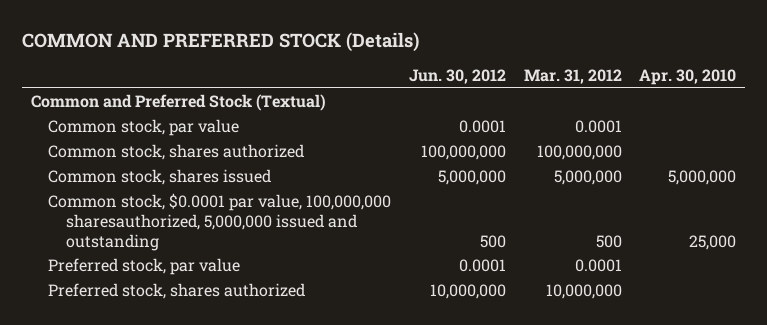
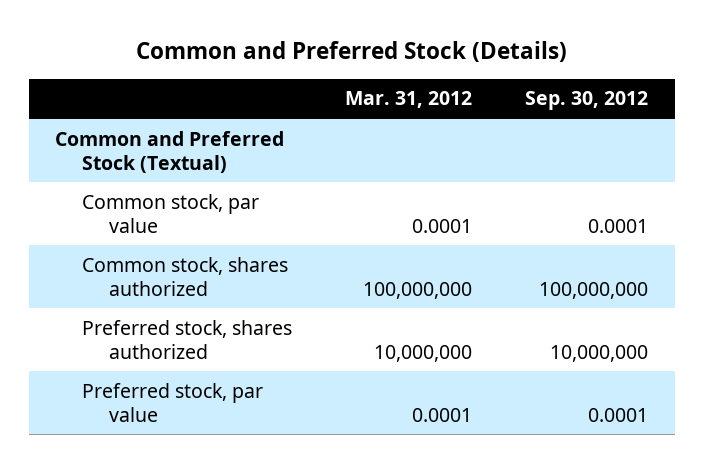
[21,31,419,52] COMMON AND PREFERRED STOCK (Details) -> [135,41,567,63] Common and Preferred Stock (Details)
[408,69,506,85] Jun. 30, 2012 -> none
[639,69,737,86] Apr. 30, 2010 -> none
none -> [525,91,649,111] Sep. 30, 2012
[48,169,272,186] Common stock, shares issued -> none
[48,193,392,251] Common stock, $0.0001 par value, 100,000,000 sharesauthorized, 5,000,000 issued and outstanding -> none
[48,258,241,276] Preferred stock, par value -> [82,382,264,422] Preferred stock, par value

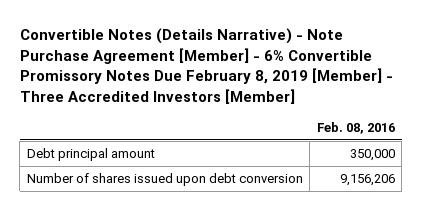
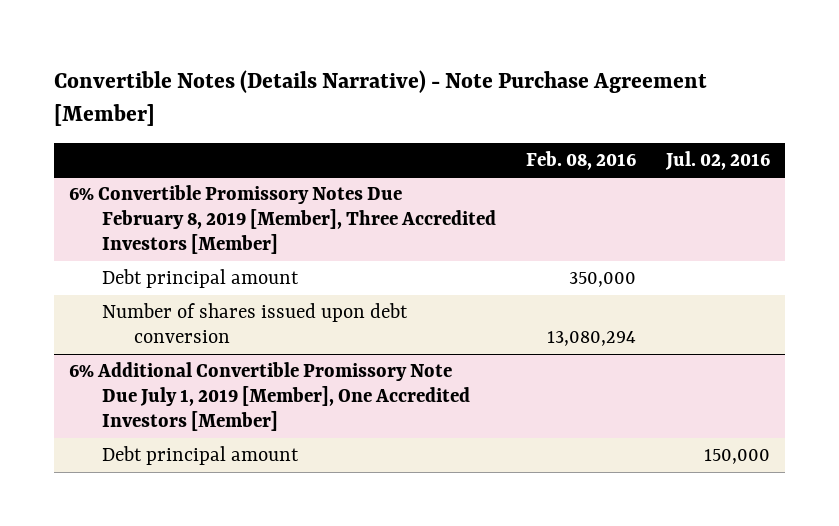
[19,28,393,104] Convertible Notes (Details Narrative) - Note Purchase Agreement [Member] - 6% Convertible Promissory Notes Due February 8, 2019 [Member] - Three Accredited Investors [Member] -> [54,69,708,127] Convertible Notes (Details Narrative) - Note Purchase Agreement [Member]
none -> [664,150,770,170] Jul. 02, 2016
none -> [69,185,496,254] 6% Convertible Promissory Notes Due February 8, 2019 [Member], Three Accredited Investors [Member]
[339,174,395,187] 9,156,206 -> [546,330,636,346] 13,080,294
none -> [69,362,470,431] 6% Additional Convertible Promissory Note Due July 1, 2019 [Member], One Accredited Investors [Member]
none -> [101,446,299,466] Debt principal amount

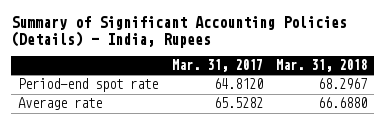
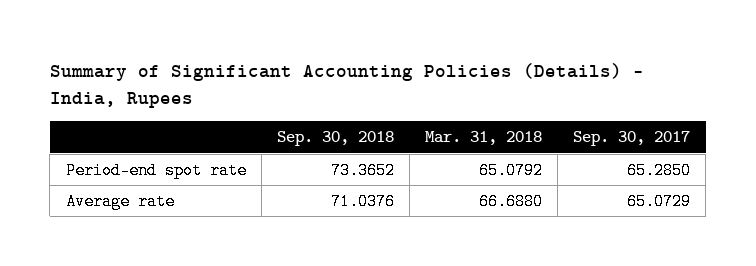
[171,58,263,72] Mar. 31, 2017 -> none
none -> [276,131,394,147] Sep. 30, 2018
none -> [572,131,690,147] Sep. 30, 2017
[318,78,368,90] 68.2967 -> [478,161,543,179] 65.0792

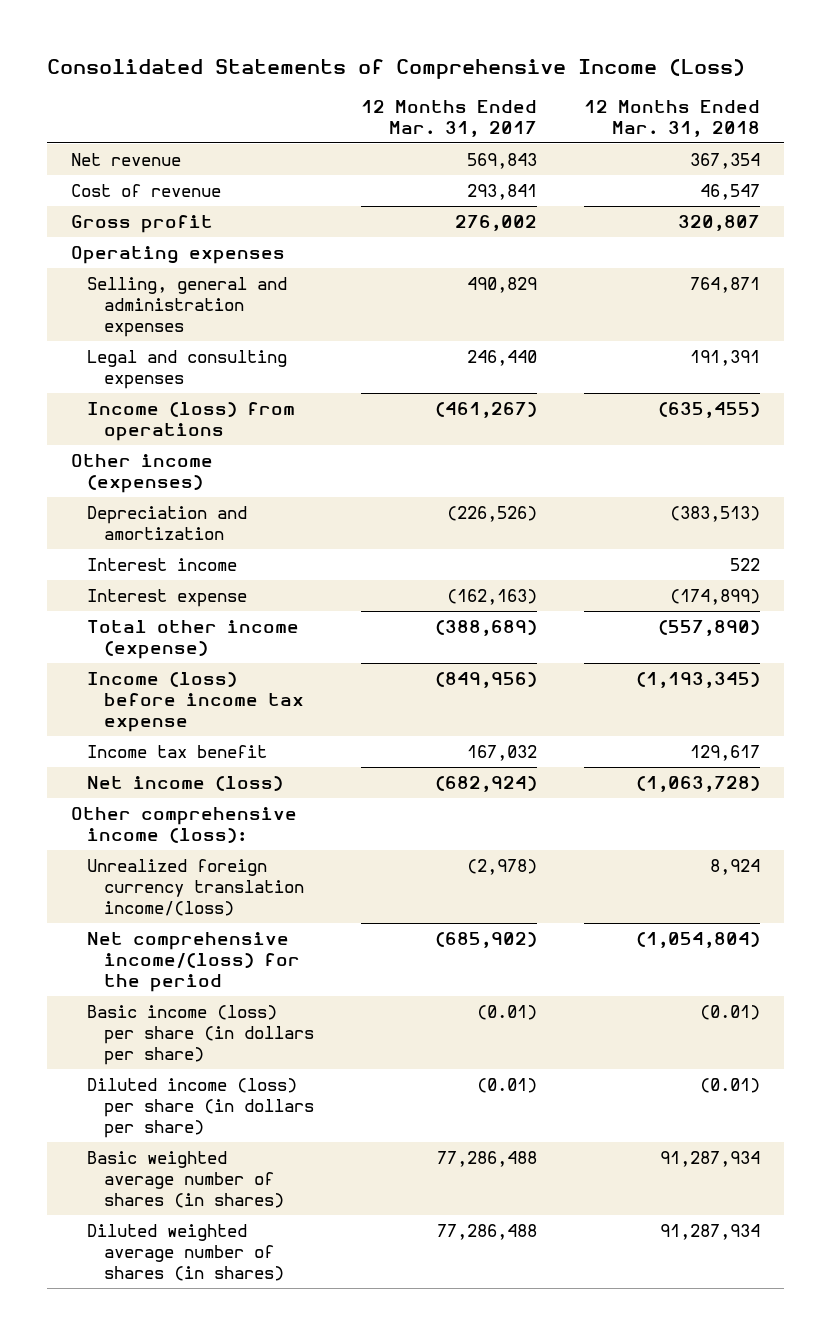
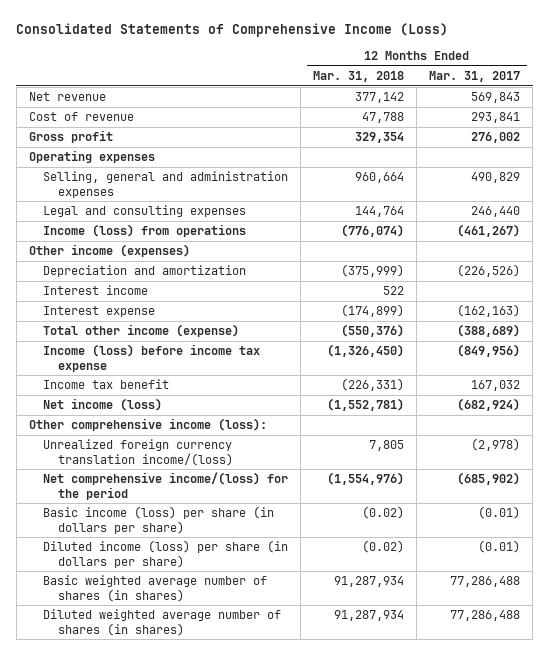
[690,152,761,169] 367,354 -> [355,92,405,104] 377,142
[700,183,761,200] 46,547 -> [362,112,405,124] 47,788
[678,214,761,231] 320,807 -> [355,132,405,144] 329,354
[690,276,761,293] 764,871 -> [355,172,405,184] 960,664
[690,349,761,366] 191,391 -> [355,206,405,218] 144,764
[658,401,761,418] (635,455) -> [341,224,405,238] (776,074)
[670,505,761,522] (383,513) -> [341,264,405,278] (375,999)
[658,619,761,636] (557,890) -> [341,324,405,338] (550,376)
[636,671,761,688] (1,193,345) -> [327,344,405,358] (1,326,450)
[690,744,761,761] 129,617 -> [341,378,405,392] (226,331)
[636,775,761,792] (1,063,728) -> [327,398,405,412] (1,552,781)
[710,858,761,875] 8,924 -> [369,440,405,452] 7,805
[636,931,761,948] (1,054,804) -> [327,472,405,486] (1,554,976)
[700,1004,761,1020] (0.01) -> [362,506,405,520] (0.02)
[700,1077,761,1093] (0.01) -> [362,540,405,554] (0.02)

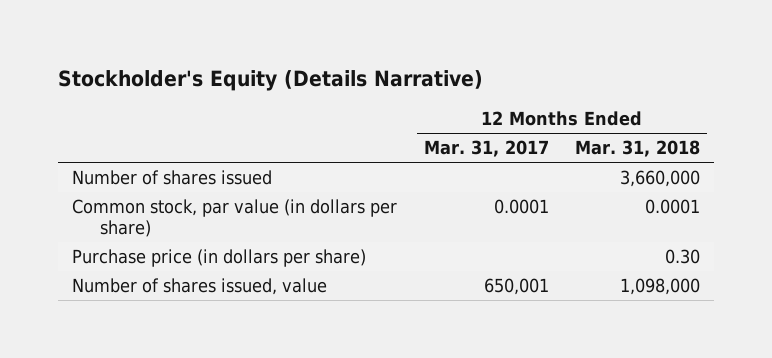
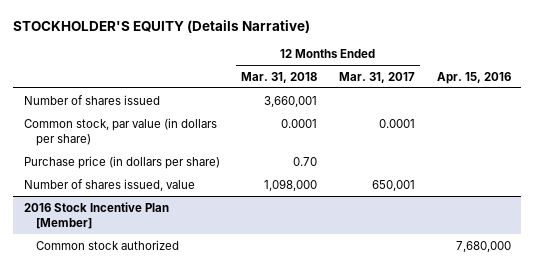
[58,70,484,92] Stockholder's Equity (Details Narrative) -> [12,19,310,33] STOCKHOLDER'S EQUITY (Details Narrative)
none -> [436,71,511,84] Apr. 15, 2016
[620,170,701,188] 3,660,000 -> [264,95,318,107] 3,660,001
[665,249,701,265] 0.30 -> [293,156,318,166] 0.70
none -> [23,201,169,229] 2016 Stock Incentive Plan [Member]
none -> [36,239,180,250] Common stock authorized

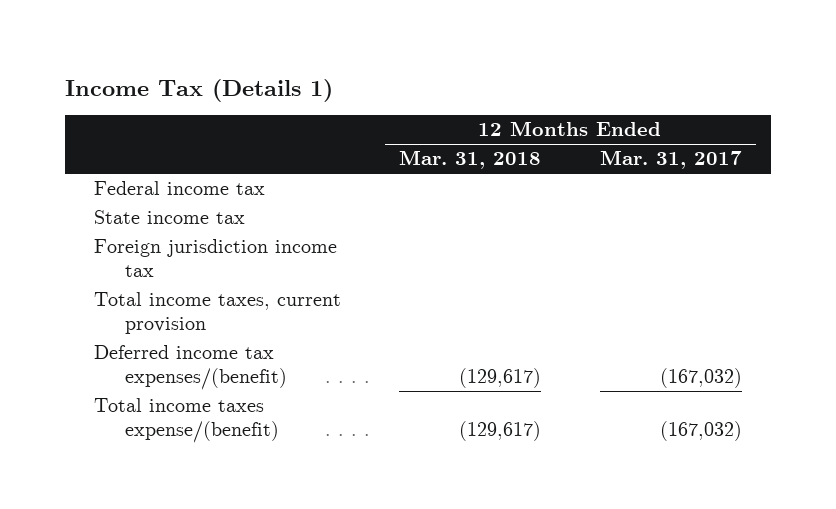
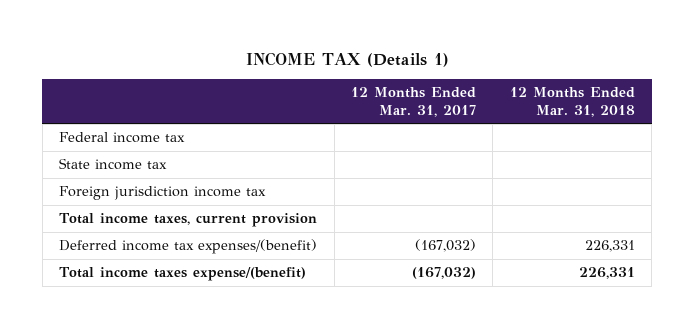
[65,78,334,102] Income Tax (Details 1) -> [246,51,450,67] INCOME TAX (Details 1)
[459,367,542,388] (129,617) -> [584,240,635,253] 226,331
[459,420,542,441] (129,617) -> [578,267,635,280] 226,331

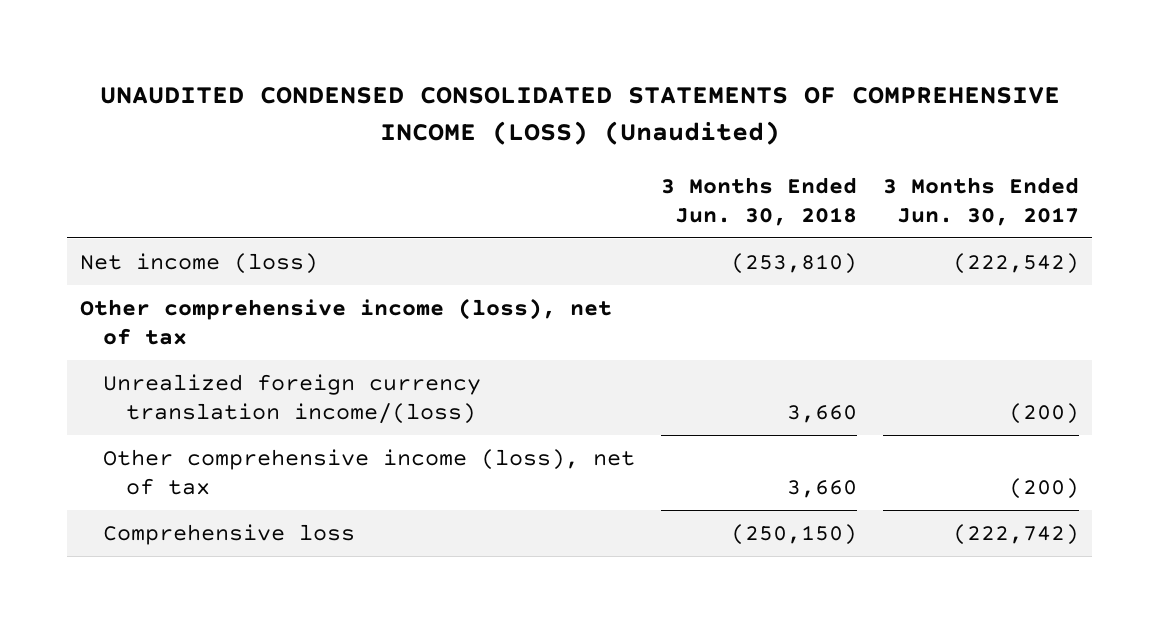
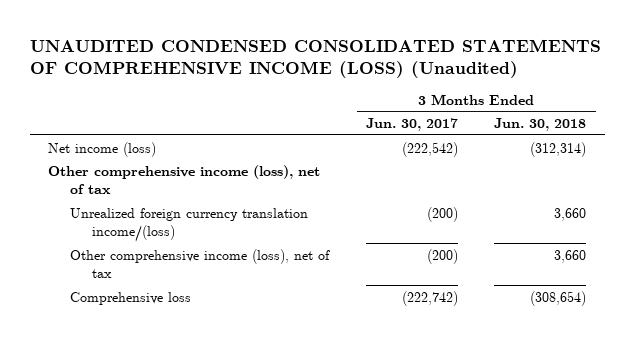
[730,252,857,274] (253,810) -> [530,141,587,157] (312,314)
[730,523,857,545] (250,150) -> [530,290,587,306] (308,654)

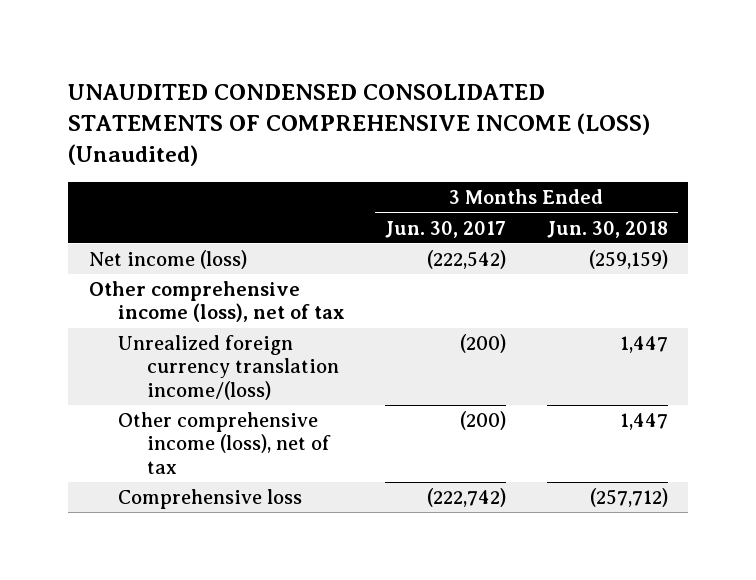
[530,141,587,157] (312,314) -> [588,249,668,269] (259,159)
[554,207,587,221] 3,660 -> [619,335,668,353] 1,447
[554,249,587,263] 3,660 -> [619,412,668,430] 1,447
[530,290,587,306] (308,654) -> [589,487,668,507] (257,712)

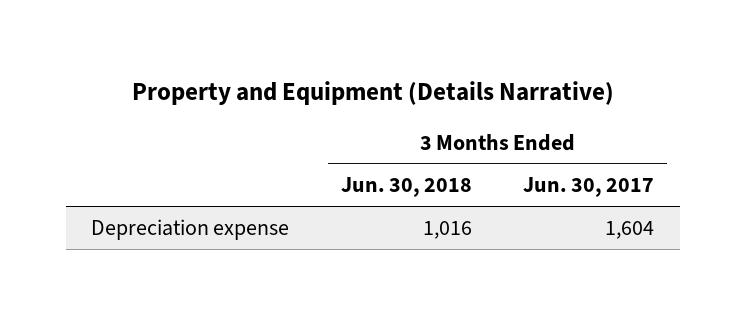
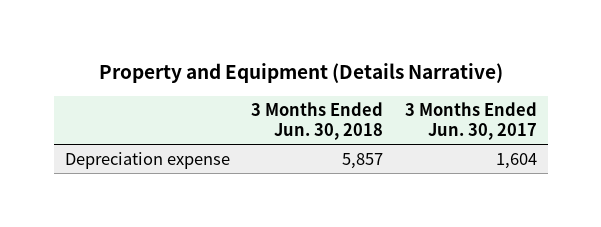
[422,221,472,240] 1,016 -> [342,152,384,169] 5,857

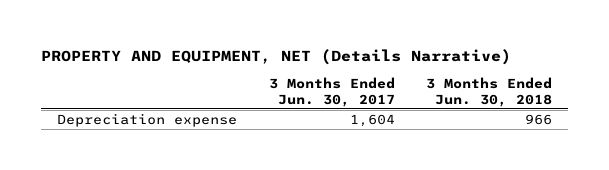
[98,63,503,84] Property and Equipment (Details Narrative) -> [41,49,512,66] PROPERTY AND EQUIPMENT, NET (Details Narrative)
[342,152,384,169] 5,857 -> [525,114,553,126] 966

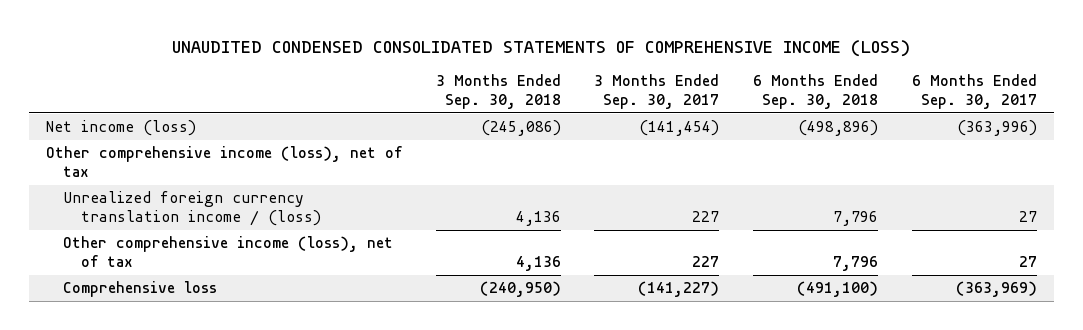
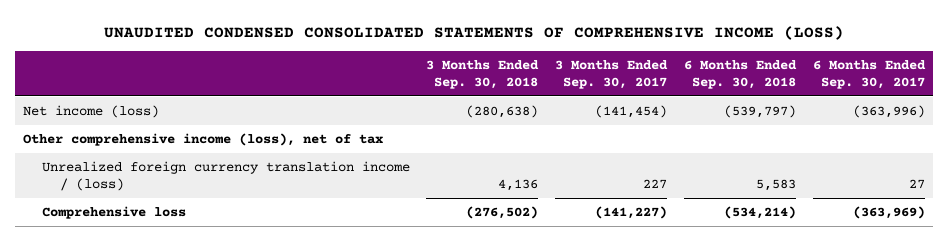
[480,120,561,137] (245,086) -> [466,105,539,119] (280,638)
[798,120,879,137] (498,896) -> [723,105,796,119] (539,797)
[63,236,394,268] Other comprehensive income (loss), net of tax -> none
[833,211,879,227] 7,796 -> [755,179,796,192] 5,583
[479,281,561,298] (240,950) -> [466,206,539,220] (276,502)
[797,281,879,298] (491,100) -> [723,206,796,220] (534,214)

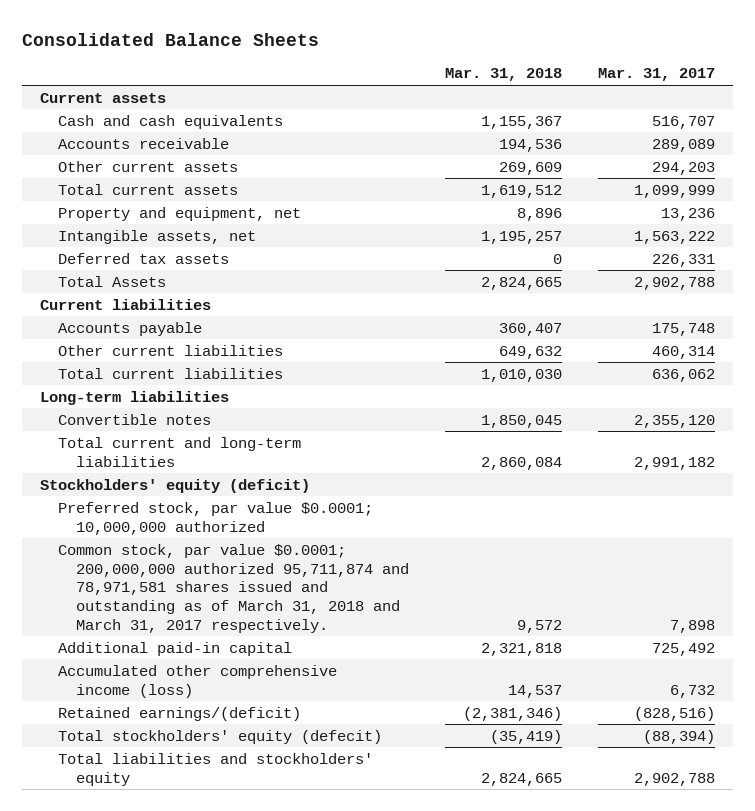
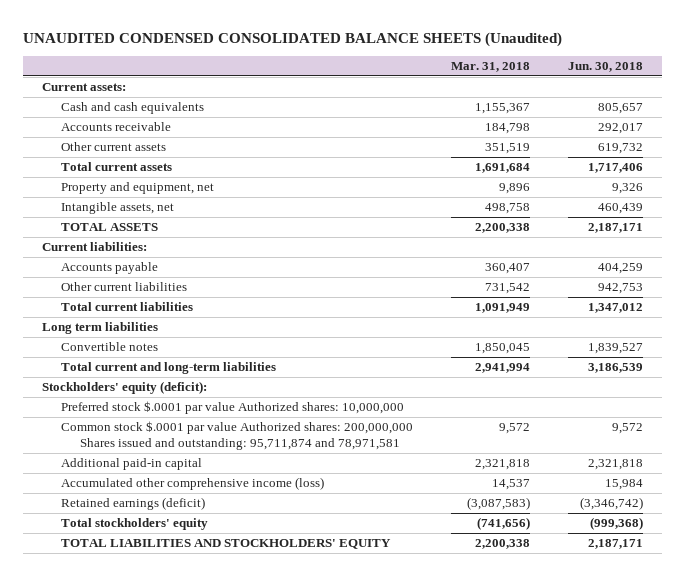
[21,32,319,46] Consolidated Balance Sheets -> [22,31,562,47] UNAUDITED CONDENSED CONSOLIDATED BALANCE SHEETS (Unaudited)
[598,68,716,82] Mar. 31, 2017 -> none
none -> [567,62,643,73] Jun. 30, 2018
[39,92,166,103] Current assets -> [41,83,126,92] Current assets:
[58,252,230,264] Deferred tax assets -> none
[499,138,563,152] 194,536 -> [484,123,530,135] 184,798
[499,161,563,175] 269,609 -> [484,143,530,155] 351,519
[481,184,563,198] 1,619,512 -> [474,163,530,174] 1,691,684
[517,207,563,221] 8,896 -> [498,183,530,195] 9,896
[481,230,563,244] 1,195,257 -> [484,203,530,215] 498,758
[58,275,167,287] Total Assets -> [60,223,158,232] TOTAL ASSETS
[481,276,563,290] 2,824,665 -> [474,223,530,234] 2,200,338
[39,298,211,310] Current liabilities -> [41,242,147,252] Current liabilities:
[499,345,563,359] 649,632 -> [484,283,530,295] 731,542
[481,368,563,382] 1,010,030 -> [474,303,530,314] 1,091,949
[39,390,229,405] Long-term liabilities -> [41,322,158,335] Long term liabilities
[481,456,563,470] 2,860,084 -> [474,363,530,374] 2,941,994
[39,478,310,493] Stockholders' equity (deficit) -> [41,381,207,395] Stockholders' equity (deficit):
[58,501,374,535] Preferred stock, par value $0.0001; 10,000,000 authorized -> [60,401,404,415] Preferred stock $.0001 par value Authorized shares: 10,000,000
[58,543,410,633] Common stock, par value $0.0001; 200,000,000 authorized 95,711,874 and 78,971,581 shares issued and outstanding as of March 31, 2018 and March 31, 2017 respectively. -> [60,421,413,451] Common stock $.0001 par value Authorized shares: 200,000,000 Shares issued and outstanding: 95,711,874 and 78,971,581
[58,706,302,721] Retained earnings/(deficit) -> [60,497,205,511] Retained earnings (deficit)
[463,706,563,721] (2,381,346) -> [466,497,530,511] (3,087,583)
[58,729,383,744] Total stockholders' equity (defecit) -> [60,518,208,531] Total stockholders' equity
[490,729,563,744] (35,419) -> [476,517,530,531] (741,656)
[58,752,374,786] Total liabilities and stockholders' equity -> [60,539,391,550] TOTAL LIABILITIES AND STOCKHOLDERS' EQUITY
[481,772,563,786] 2,824,665 -> [474,539,530,550] 2,200,338

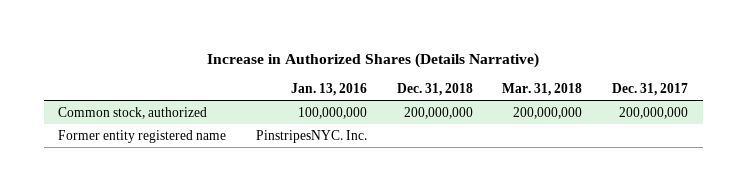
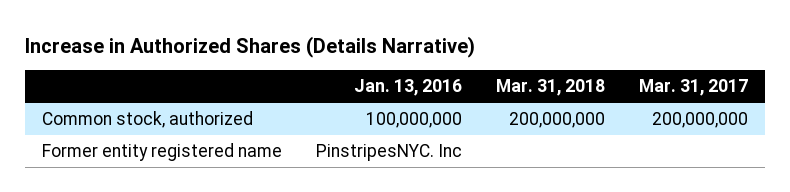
[396,83,473,97] Dec. 31, 2018 -> none
[611,83,688,97] Dec. 31, 2017 -> none
none -> [639,79,749,97] Mar. 31, 2017
[256,129,368,143] PinstripesNYC. Inc. -> [316,144,463,162] PinstripesNYC. Inc

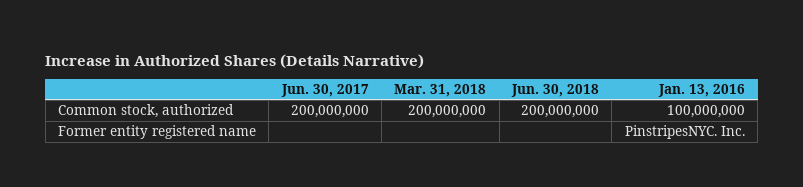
[639,79,749,97] Mar. 31, 2017 -> none
none -> [280,83,369,97] Jun. 30, 2017
none -> [511,83,600,97] Jun. 30, 2018
[316,144,463,162] PinstripesNYC. Inc -> [624,125,745,140] PinstripesNYC. Inc.

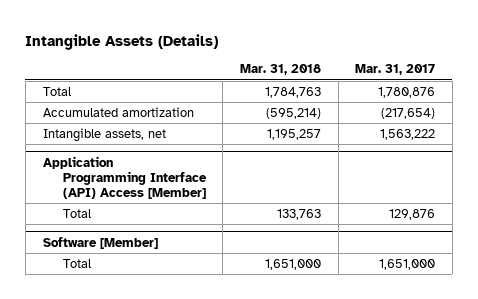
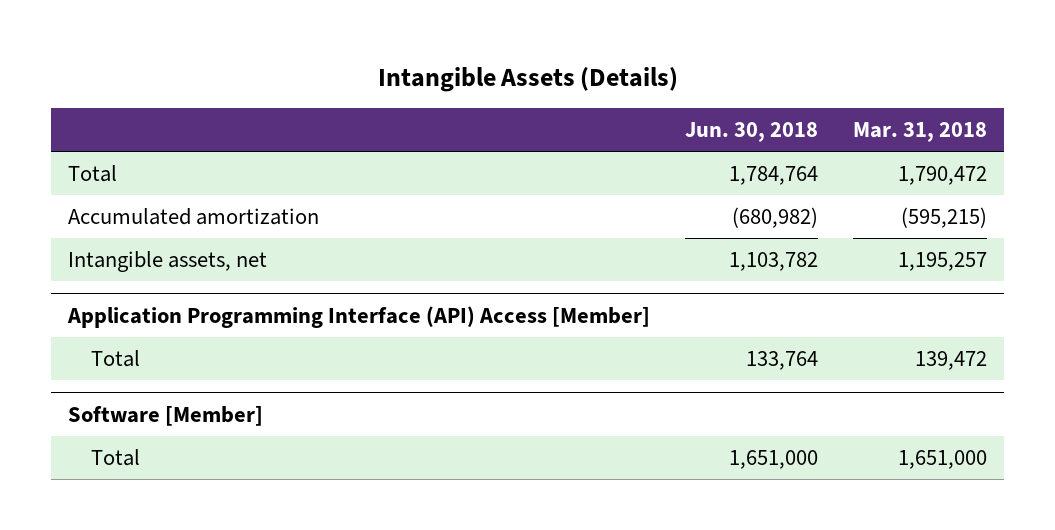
[355,64,436,76] Mar. 31, 2017 -> none
none -> [685,122,819,143] Jun. 30, 2018
[264,87,321,99] 1,784,763 -> [897,165,987,185] 1,790,472
[265,108,321,120] (595,214) -> [900,206,987,228] (595,215)
[276,209,321,221] 133,763 -> [914,350,987,370] 139,472

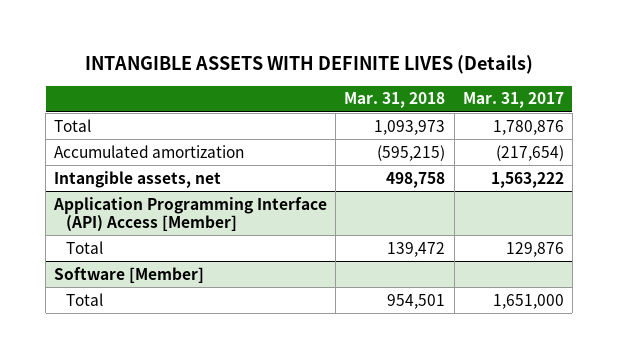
[377,66,678,92] Intangible Assets (Details) -> [84,55,533,75] INTANGIBLE ASSETS WITH DEFINITE LIVES (Details)
[685,122,819,143] Jun. 30, 2018 -> none
none -> [462,92,564,109] Mar. 31, 2017
[897,165,987,185] 1,790,472 -> [374,119,446,135] 1,093,973
[897,251,987,271] 1,195,257 -> [386,171,446,188] 498,758
[897,449,987,469] 1,651,000 -> [387,293,446,309] 954,501

